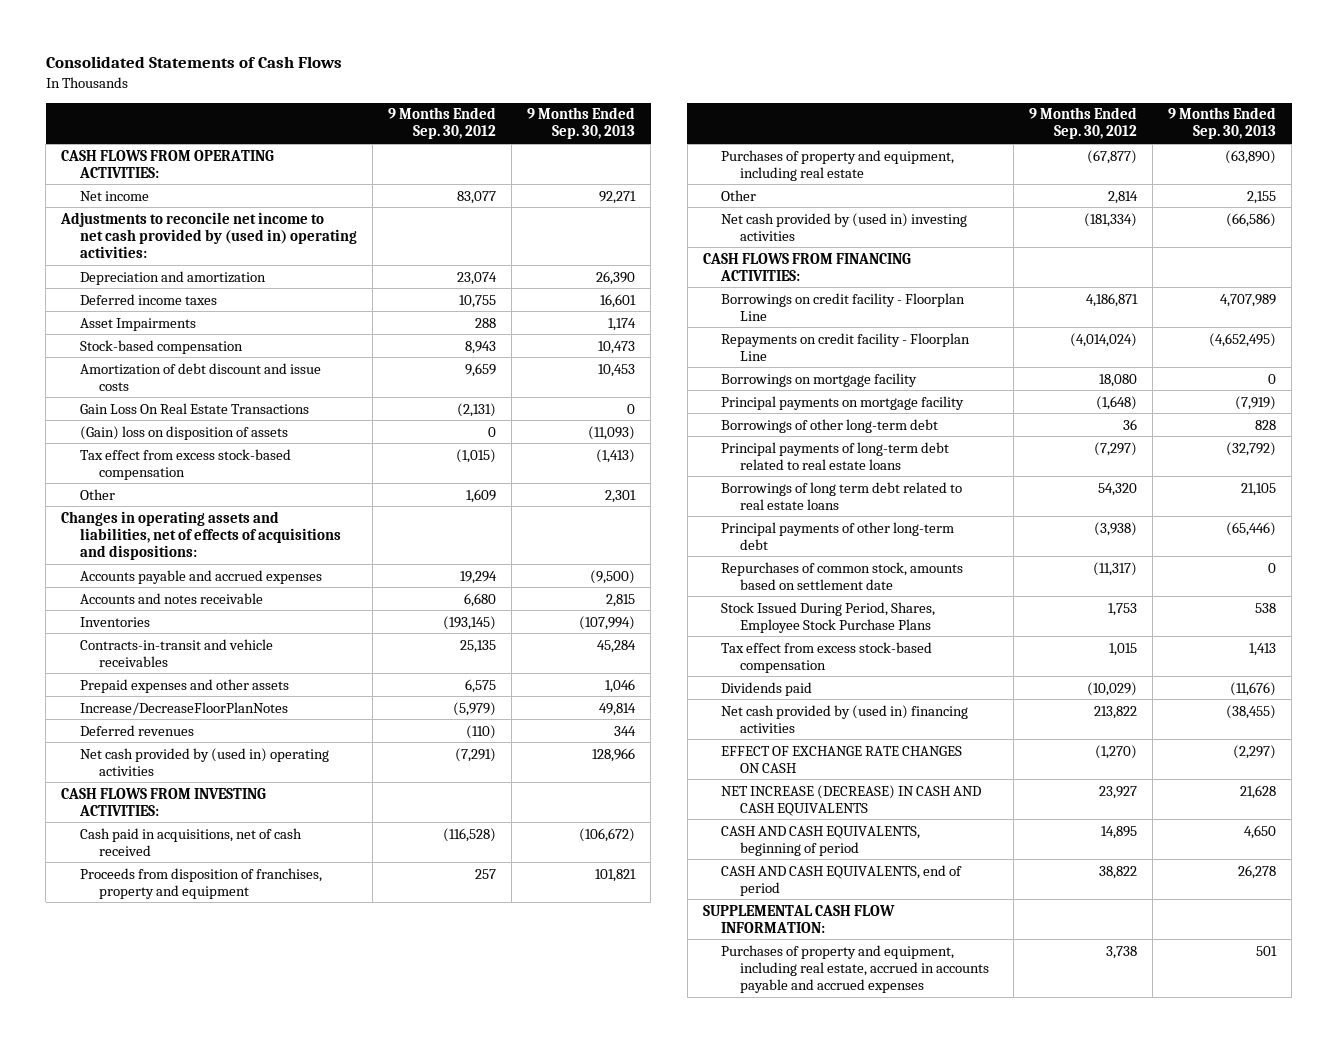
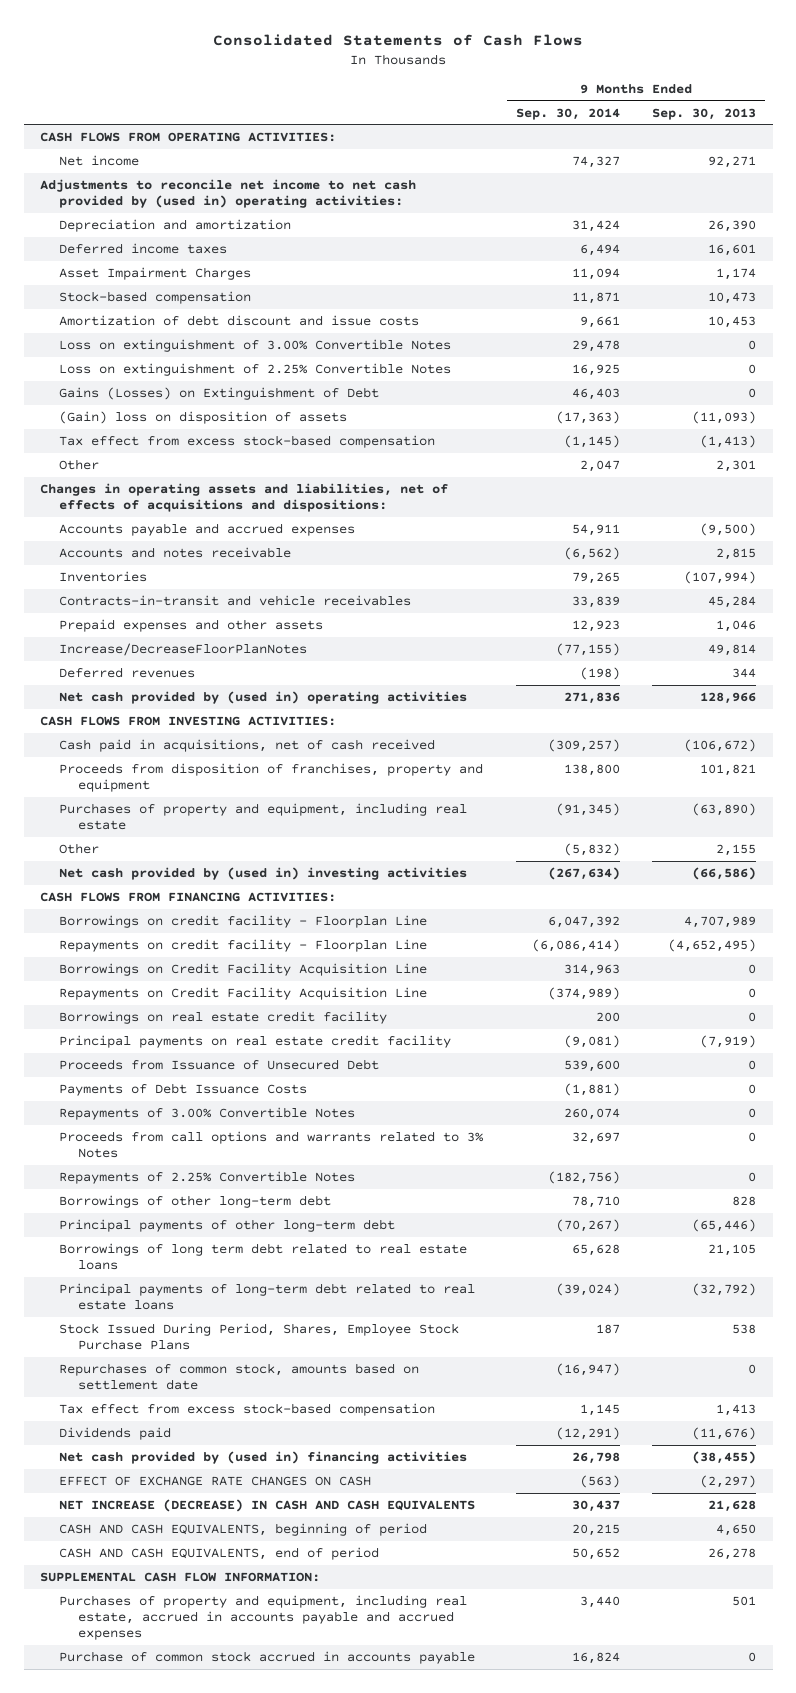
[387,107,496,140] 9 Months Ended Sep. 30, 2012 -> none
none -> [515,107,620,120] Sep. 30, 2014
[79,317,196,331] Asset Impairments -> [58,266,251,280] Asset Impairment Charges
[79,402,309,414] Gain Loss On Real Estate Transactions -> none
none -> [58,338,451,352] Loss on extinguishment of 3.00% Convertible Notes
none -> [58,362,451,376] Loss on extinguishment of 2.25% Convertible Notes
none -> [58,386,379,400] Gains (Losses) on Extinguishment of Debt
[721,372,918,387] Borrowings on mortgage facility -> none
none -> [58,962,427,976] Borrowings on Credit Facility Acquisition Line
none -> [58,986,427,1000] Repayments on Credit Facility Acquisition Line
none -> [58,1010,387,1024] Borrowings on real estate credit facility
[721,395,965,410] Principal payments on mortgage facility -> [58,1034,451,1048] Principal payments on real estate credit facility
none -> [58,1058,379,1070] Proceeds from Issuance of Unsecured Debt
none -> [58,1082,307,1096] Payments of Debt Issuance Costs
none -> [58,1106,355,1120] Repayments of 3.00% Convertible Notes
none -> [58,1130,484,1159] Proceeds from call options and warrants related to 3% Notes
none -> [58,1170,355,1184] Repayments of 2.25% Convertible Notes
[721,481,963,510] Borrowings of long term debt related to real estate loans -> [58,1242,467,1271] Borrowings of long term debt related to real estate loans
[721,441,950,470] Principal payments of long-term debt related to real estate loans -> [58,1282,475,1311] Principal payments of long-term debt related to real estate loans
[721,561,964,590] Repurchases of common stock, amounts based on settlement date -> [58,1362,419,1391] Repurchases of common stock, amounts based on settlement date
none -> [58,1650,475,1664] Purchase of common stock accrued in accounts payable

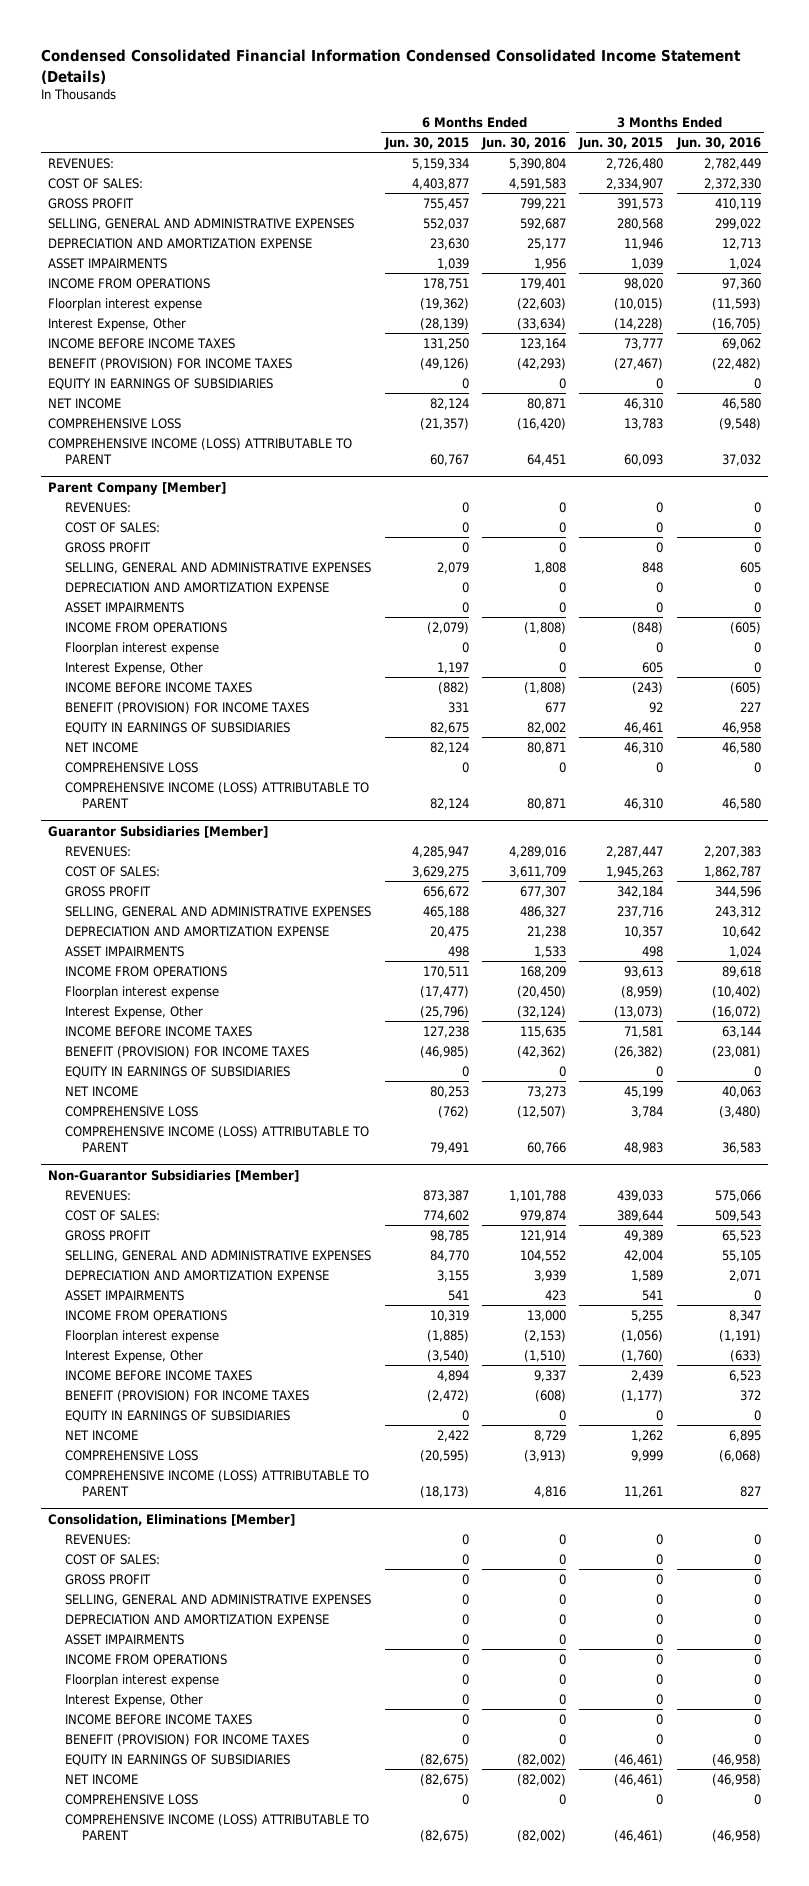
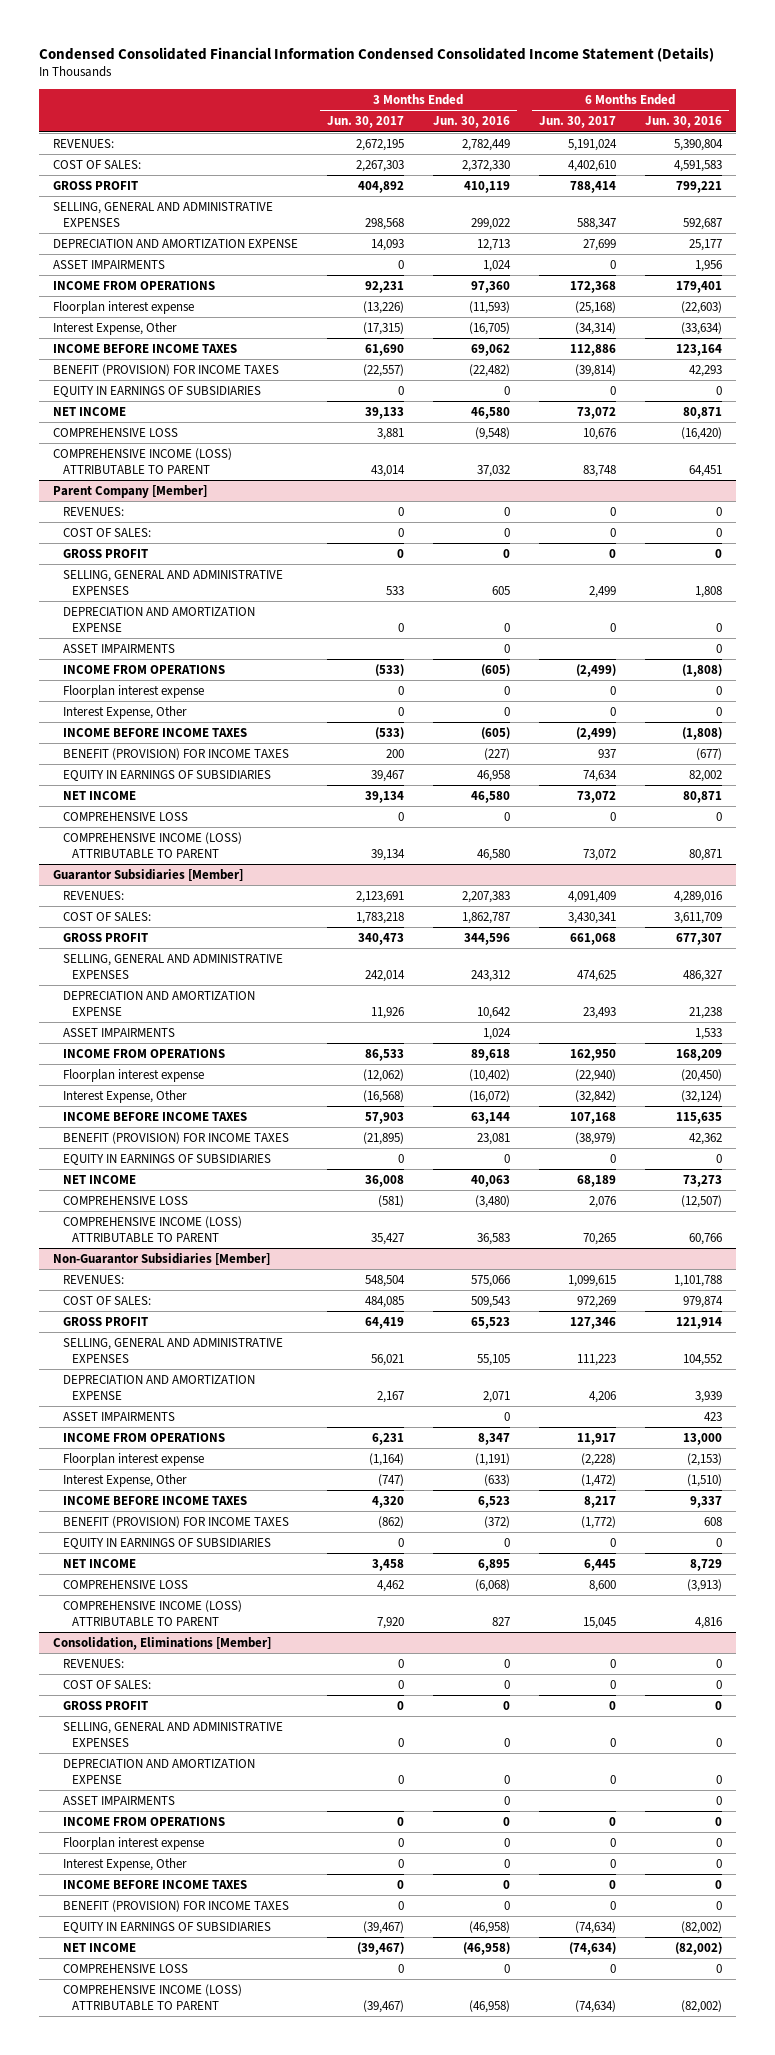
[383,137,469,151] Jun. 30, 2015 -> none
[578,137,664,151] Jun. 30, 2015 -> none
none -> [327,116,405,129] Jun. 30, 2017
none -> [538,116,616,129] Jun. 30, 2017
[516,357,566,370] (42,293) -> [688,364,722,377] 42,293
[544,701,566,713] 677 -> [695,747,722,760] (677)
[739,701,761,712] 227 -> [483,747,510,760] (227)
[516,1045,566,1058] (42,362) -> [688,1132,722,1145] 42,362
[711,1045,761,1058] (23,081) -> [476,1132,510,1145] 23,081
[534,1389,566,1402] (608) -> [703,1516,722,1526] 608
[739,1389,761,1401] 372 -> [483,1515,510,1528] (372)

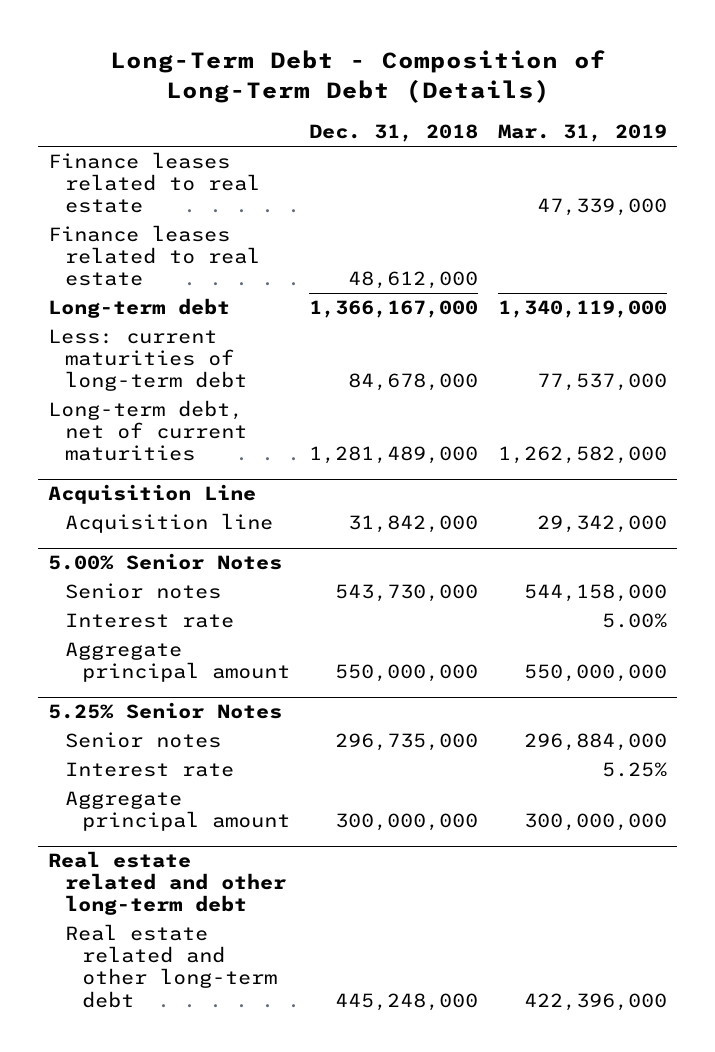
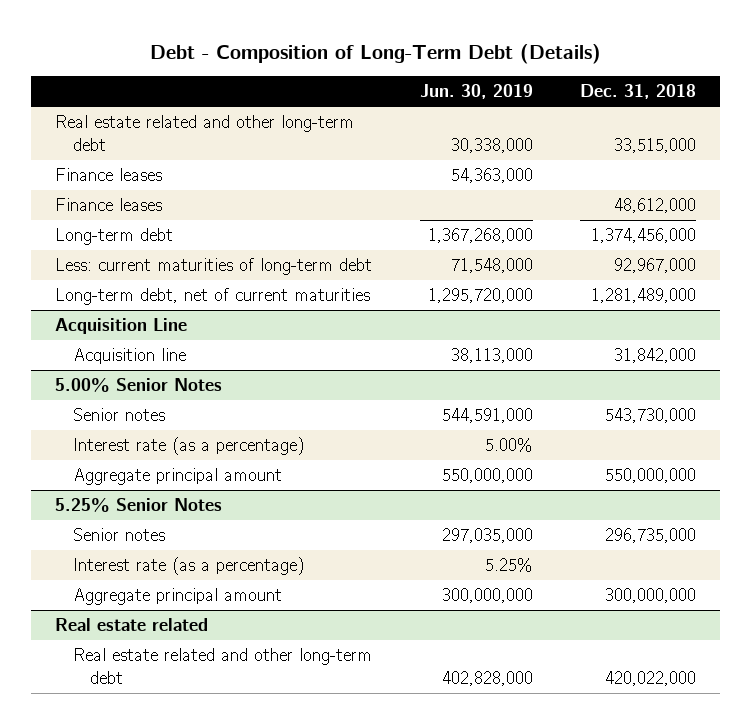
[109,49,606,103] Long-Term Debt - Composition of Long-Term Debt (Details) -> [149,43,601,64] Debt - Composition of Long-Term Debt (Details)
[498,124,668,143] Mar. 31, 2019 -> none
none -> [419,84,533,100] Jun. 30, 2019
none -> [55,115,355,151] Real estate related and other long-term debt
[48,152,260,214] Finance leases related to real estate -> [55,168,163,182] Finance leases
[48,225,260,287] Finance leases related to real estate -> [55,198,163,212] Finance leases
[309,300,479,319] 1,366,167,000 -> [591,228,697,244] 1,374,456,000
[348,373,479,392] 84,678,000 -> [614,258,697,274] 92,967,000
[64,613,234,629] Interest rate -> [72,437,304,456] Interest rate (as a percentage)
[64,762,234,778] Interest rate -> [72,557,304,576] Interest rate (as a percentage)
[48,851,287,916] Real estate related and other long-term debt -> none
none -> [55,618,209,632] Real estate related
[335,992,479,1011] 445,248,000 -> [605,670,697,686] 420,022,000

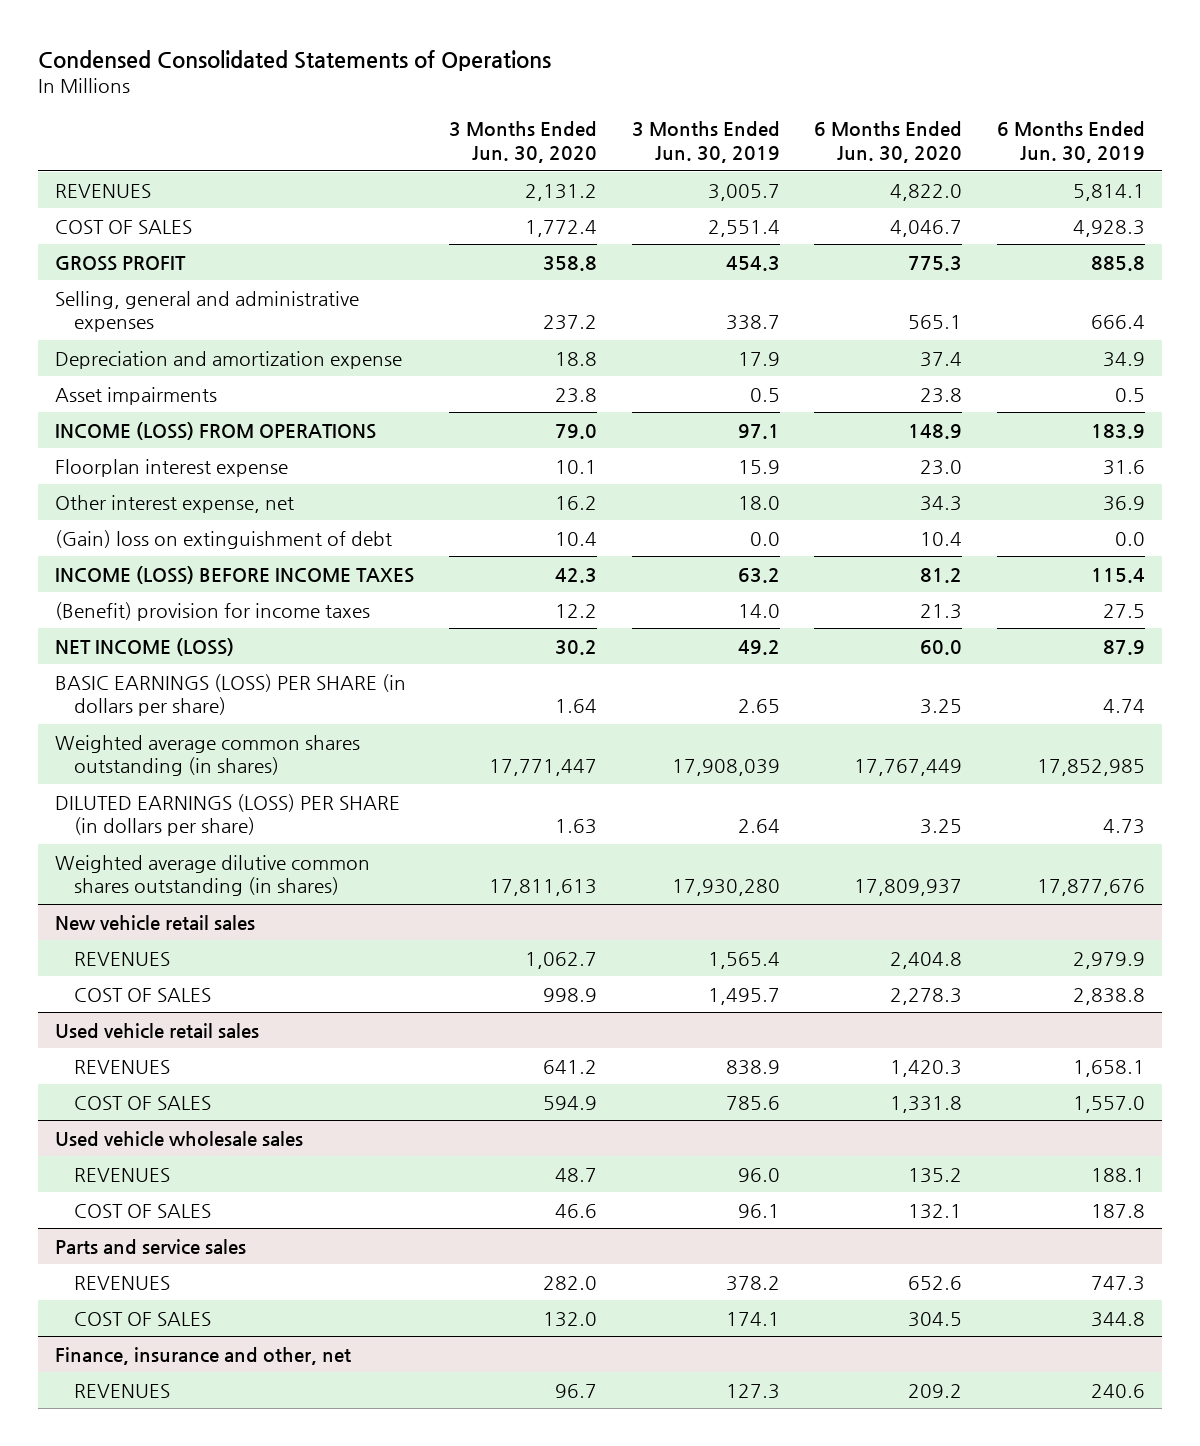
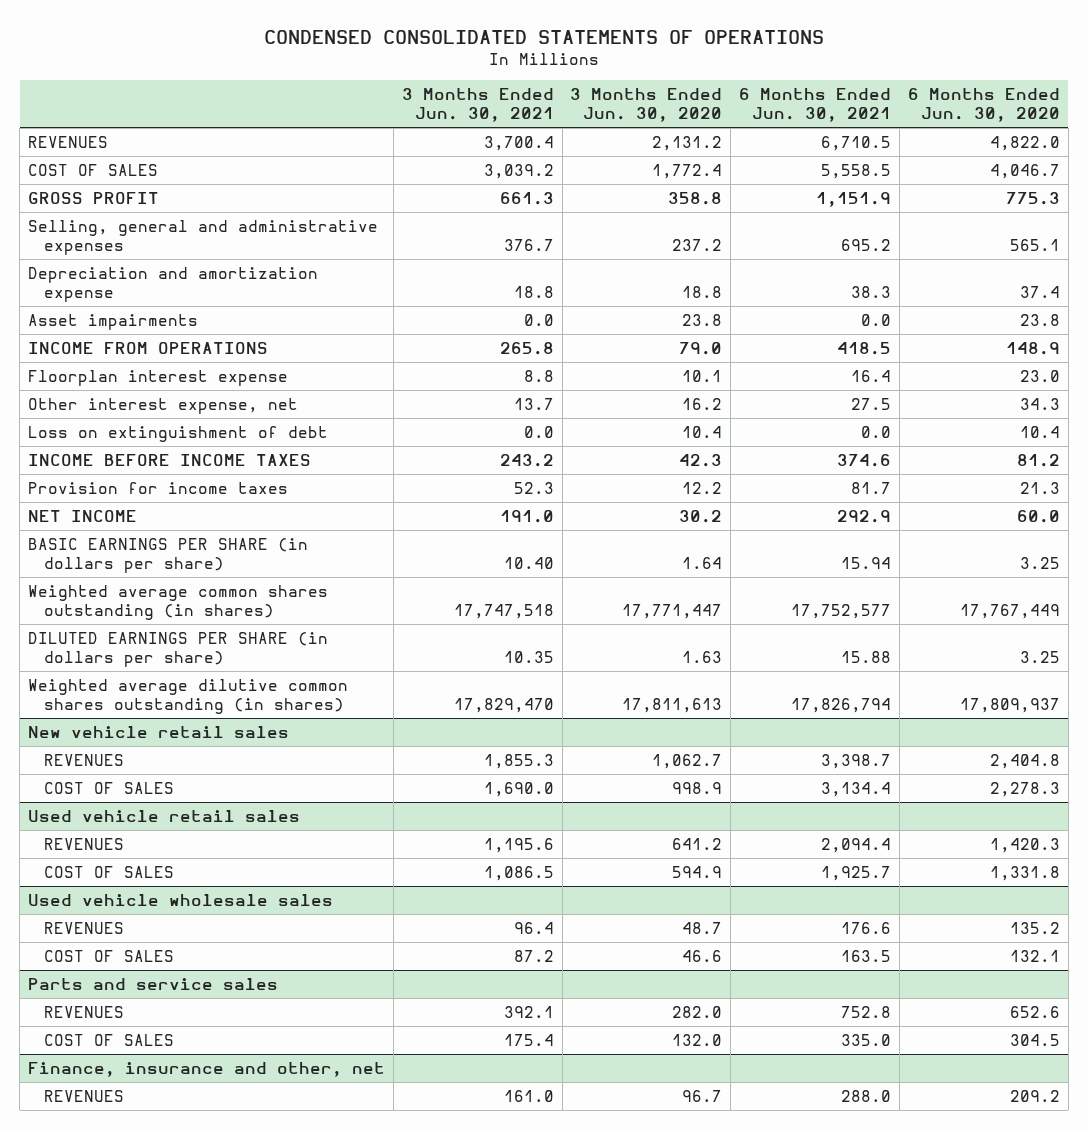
[38,50,552,72] Condensed Consolidated Statements of Operations -> [263,29,824,44] CONDENSED CONSOLIDATED STATEMENTS OF OPERATIONS
[631,121,780,164] 3 Months Ended Jun. 30, 2019 -> none
[997,121,1146,164] 6 Months Ended Jun. 30, 2019 -> none
none -> [401,88,554,122] 3 Months Ended Jun. 30, 2021
none -> [739,88,892,122] 6 Months Ended Jun. 30, 2021
[55,421,377,440] INCOME (LOSS) FROM OPERATIONS -> [27,341,268,354] INCOME FROM OPERATIONS
[55,529,393,549] (Gain) loss on extinguishment of debt -> [27,425,328,442] Loss on extinguishment of debt
[55,565,415,584] INCOME (LOSS) BEFORE INCOME TAXES -> [27,453,311,466] INCOME BEFORE INCOME TAXES
[55,601,371,621] (Benefit) provision for income taxes -> [27,481,288,494] Provision for income taxes
[55,637,235,656] NET INCOME (LOSS) -> [27,509,137,522] NET INCOME
[55,673,407,717] BASIC EARNINGS (LOSS) PER SHARE (in dollars per share) -> [27,537,308,573] BASIC EARNINGS PER SHARE (in dollars per share)
[55,793,401,837] DILUTED EARNINGS (LOSS) PER SHARE (in dollars per share) -> [27,631,328,667] DILUTED EARNINGS PER SHARE (in dollars per share)

